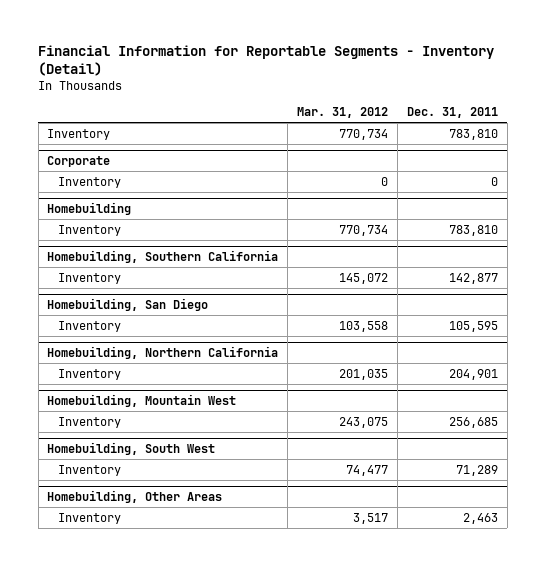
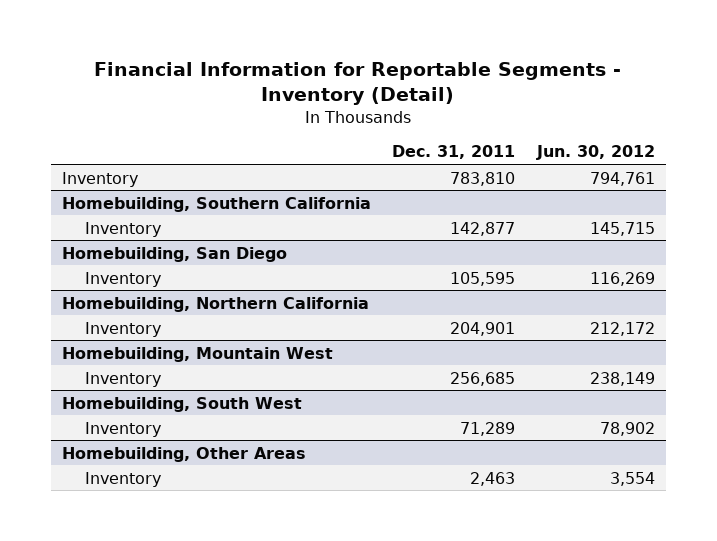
[297,107,389,119] Mar. 31, 2012 -> none
none -> [535,145,655,161] Jun. 30, 2012
[47,156,111,168] Corporate -> none
[58,176,122,188] Inventory -> none
[47,202,132,216] Homebuilding -> none
[58,224,122,236] Inventory -> none

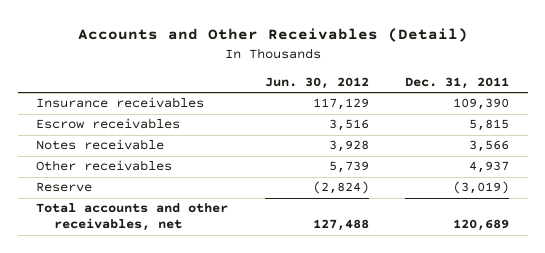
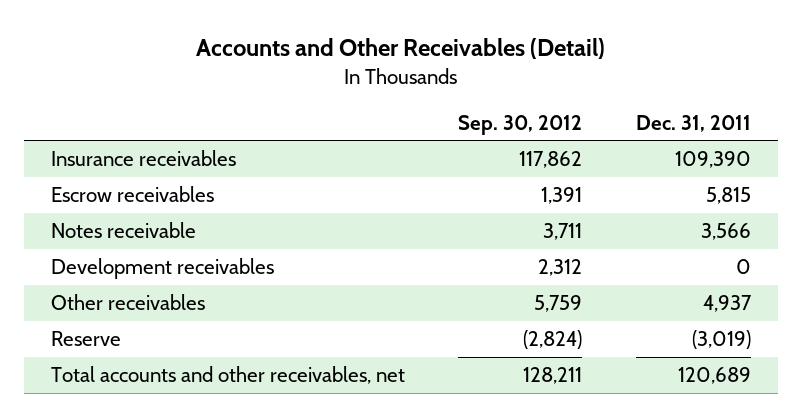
[264,77,369,90] Jun. 30, 2012 -> none
none -> [458,114,583,135] Sep. 30, 2012
none -> [50,258,274,280] Development receivables

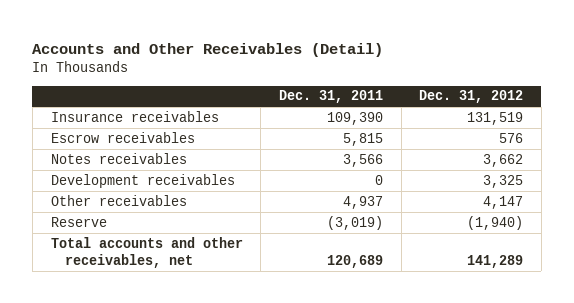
[458,114,583,135] Sep. 30, 2012 -> none
none -> [419,90,524,104] Dec. 31, 2012
[50,222,196,239] Notes receivable -> [50,152,187,164] Notes receivables

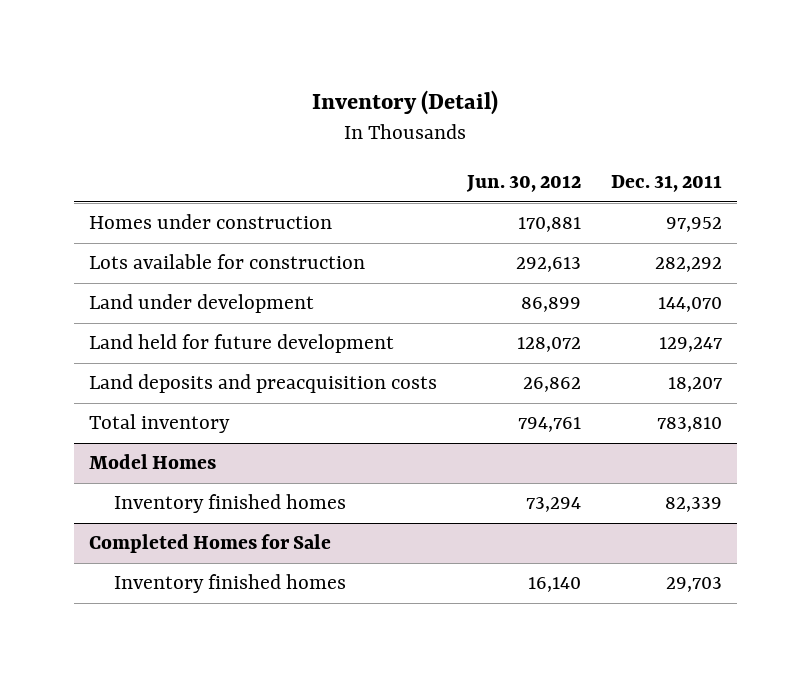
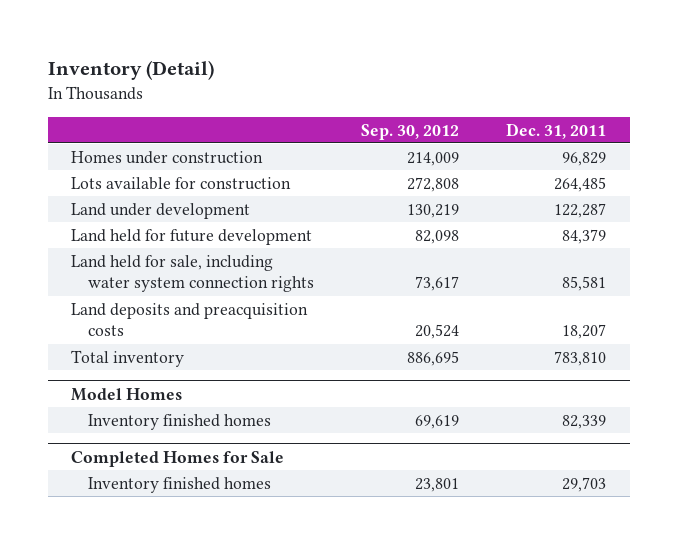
[465,175,581,193] Jun. 30, 2012 -> none
none -> [361,123,460,140] Sep. 30, 2012
[666,217,723,233] 97,952 -> [562,151,607,166] 96,829
[655,257,723,273] 282,292 -> [554,176,607,192] 264,485
[658,297,723,313] 144,070 -> [554,202,607,218] 122,287
[659,337,723,353] 129,247 -> [562,228,607,244] 84,379
none -> [71,254,315,293] Land held for sale, including water system connection rights

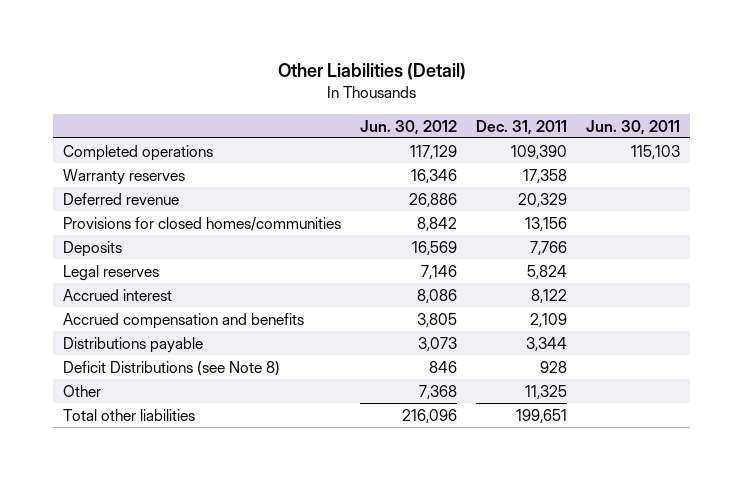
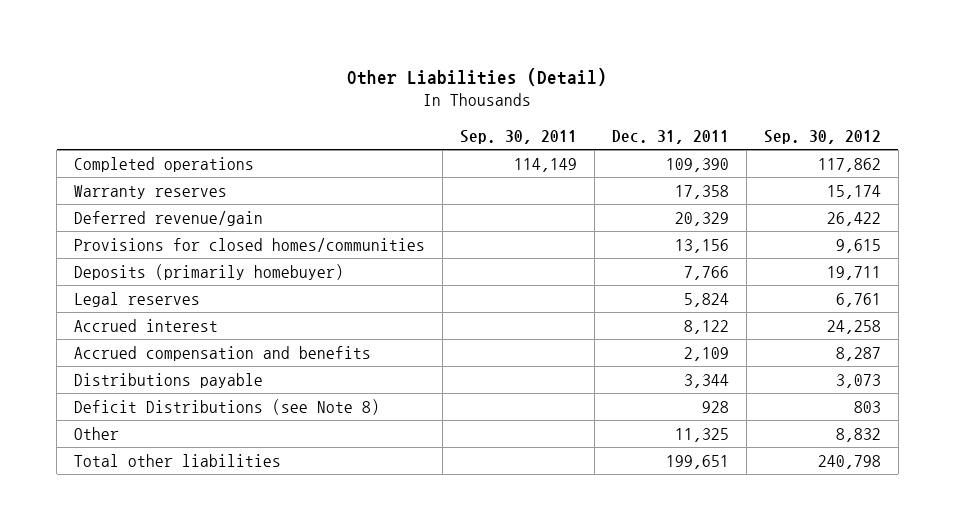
[359,119,457,135] Jun. 30, 2012 -> none
[586,119,681,135] Jun. 30, 2011 -> none
none -> [459,129,577,144] Sep. 30, 2011
none -> [763,129,881,144] Sep. 30, 2012
[62,192,179,205] Deferred revenue -> [74,211,264,227] Deferred revenue/gain
[62,240,122,257] Deposits -> [74,264,345,281] Deposits (primarily homebuyer)

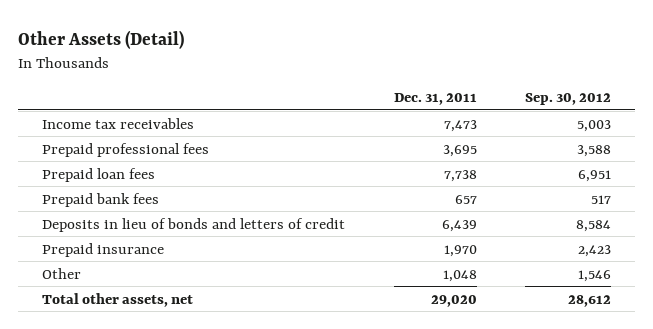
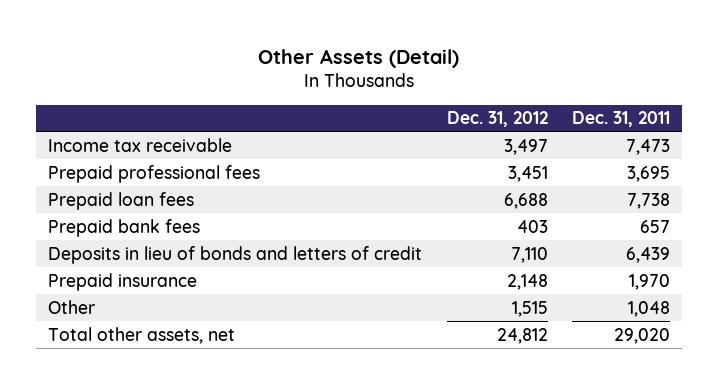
[525,93,612,106] Sep. 30, 2012 -> none
none -> [446,111,548,128] Dec. 31, 2012
[42,117,195,129] Income tax receivables -> [48,137,233,152] Income tax receivable

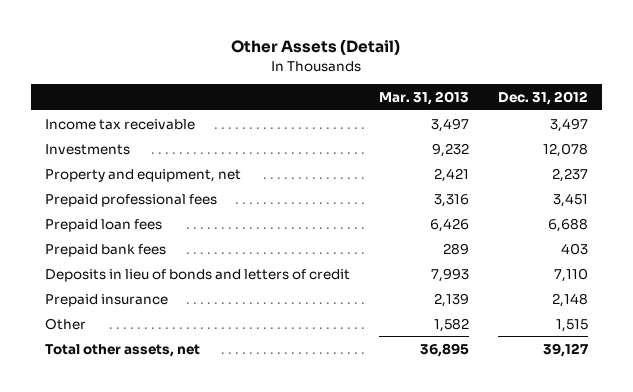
[571,111,670,128] Dec. 31, 2011 -> none
none -> [378,91,469,106] Mar. 31, 2013
none -> [45,143,131,155] Investments
none -> [45,168,242,182] Property and equipment, net
[496,327,548,344] 24,812 -> [542,342,588,357] 39,127

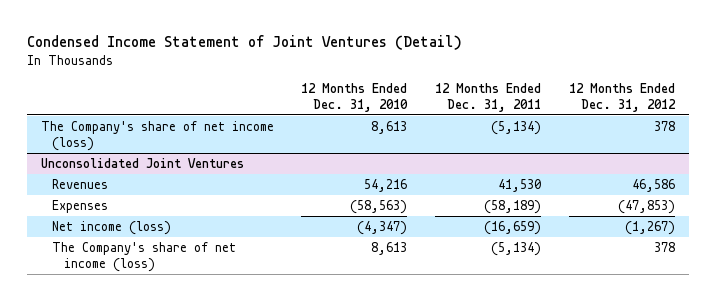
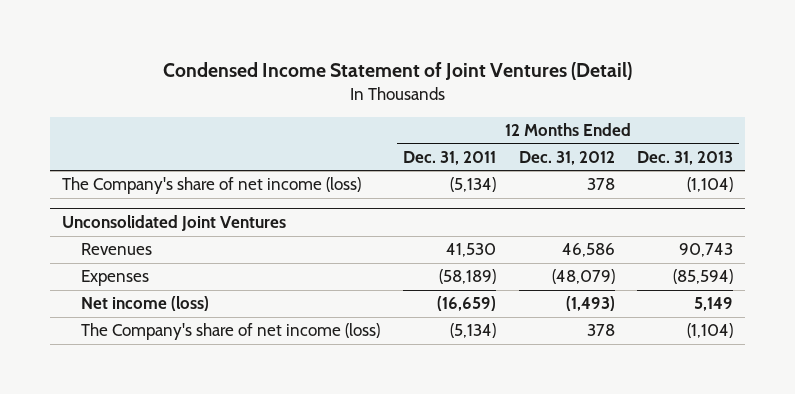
[301,82,409,112] 12 Months Ended Dec. 31, 2010 -> none
none -> [637,151,734,166] Dec. 31, 2013
[618,200,676,215] (47,853) -> [551,269,615,285] (48,079)
[625,221,676,236] (1,267) -> [565,296,615,312] (1,493)

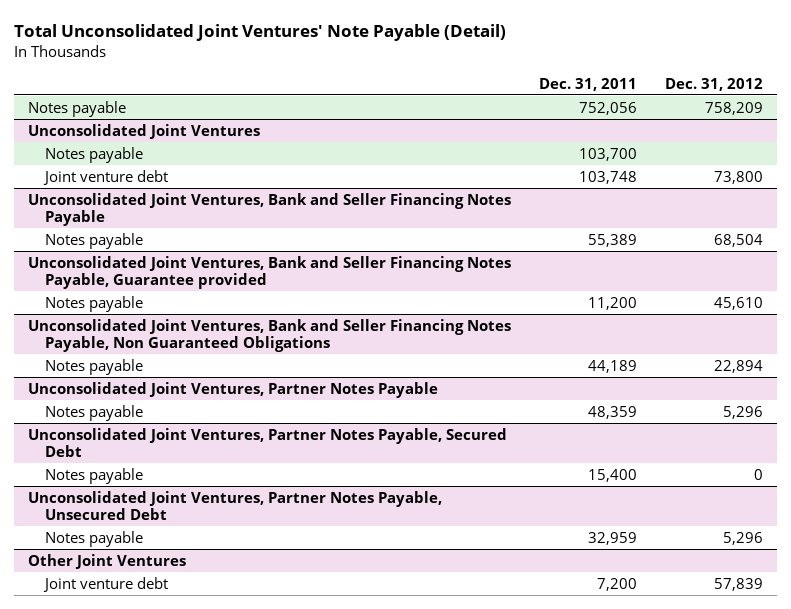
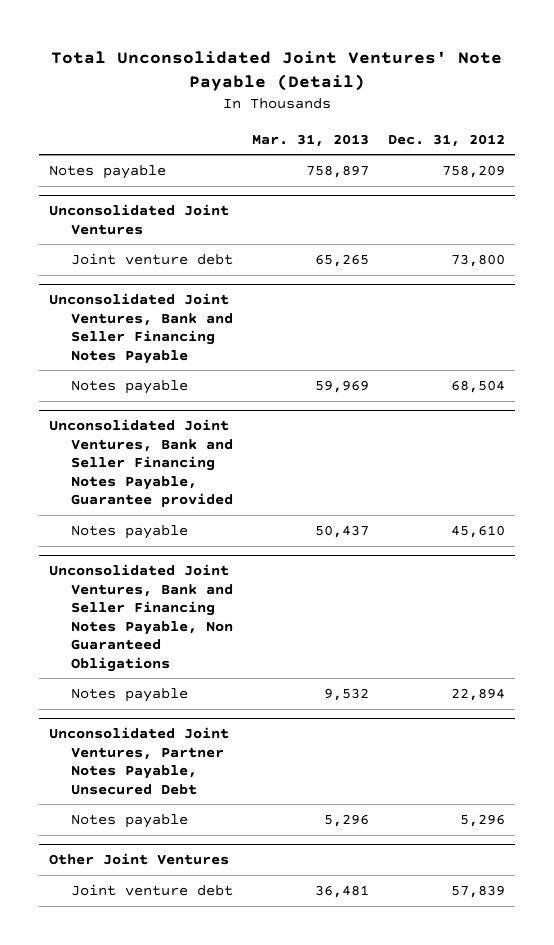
[538,77,637,91] Dec. 31, 2011 -> none
none -> [252,133,370,147] Mar. 31, 2013
[44,146,143,163] Notes payable -> none
[27,381,438,398] Unconsolidated Joint Ventures, Partner Notes Payable -> none
[44,404,143,421] Notes payable -> none
[27,427,507,458] Unconsolidated Joint Ventures, Partner Notes Payable, Secured Debt -> none
[44,467,143,484] Notes payable -> none

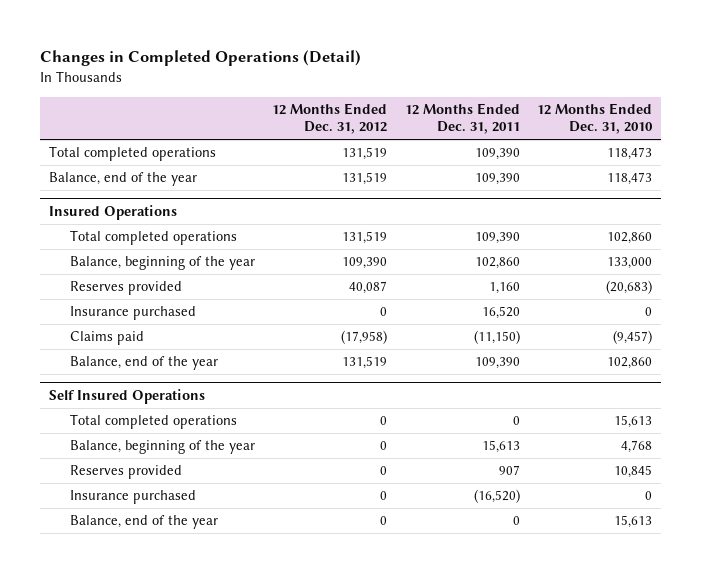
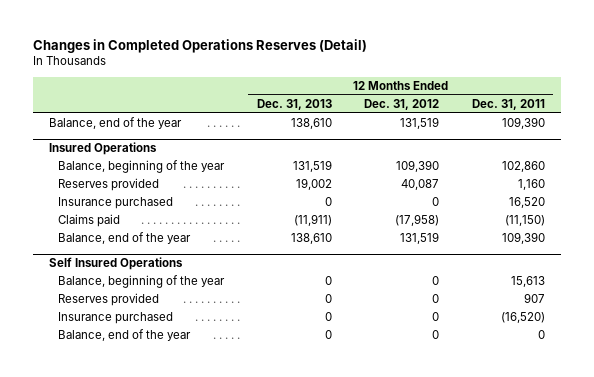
[39,50,361,67] Changes in Completed Operations (Detail) -> [32,39,367,54] Changes in Completed Operations Reserves (Detail)
[536,102,653,135] 12 Months Ended Dec. 31, 2010 -> none
none -> [256,98,332,110] Dec. 31, 2013
[48,146,216,162] Total completed operations -> none
[69,230,237,246] Total completed operations -> none
[69,414,237,430] Total completed operations -> none

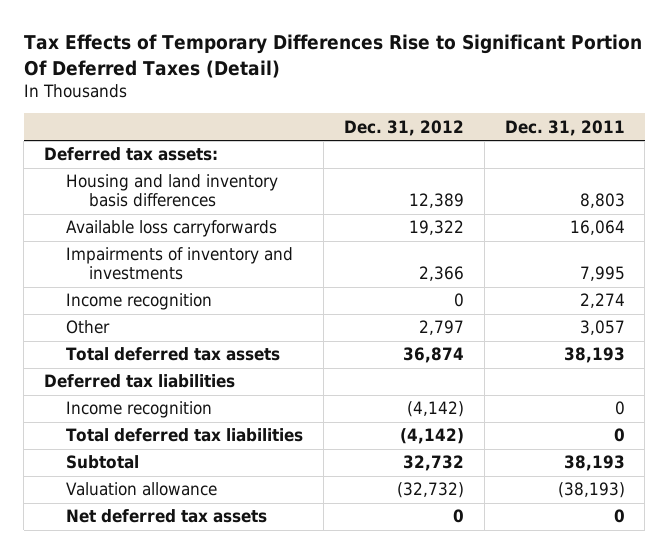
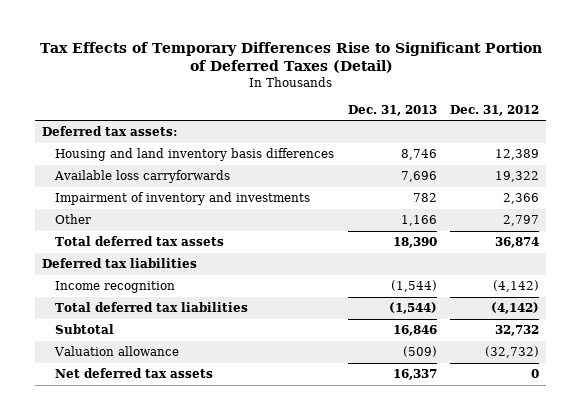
[23,34,642,78] Tax Effects of Temporary Differences Rise to Significant Portion Of Deferred Taxes (Detail) -> [39,42,542,74] Tax Effects of Temporary Differences Rise to Significant Portion of Deferred Taxes (Detail)
[504,119,625,136] Dec. 31, 2011 -> none
none -> [347,104,437,116] Dec. 31, 2013
[66,293,213,311] Income recognition -> none
[66,247,294,281] Impairments of inventory and investments -> [55,192,311,206] Impairment of inventory and investments

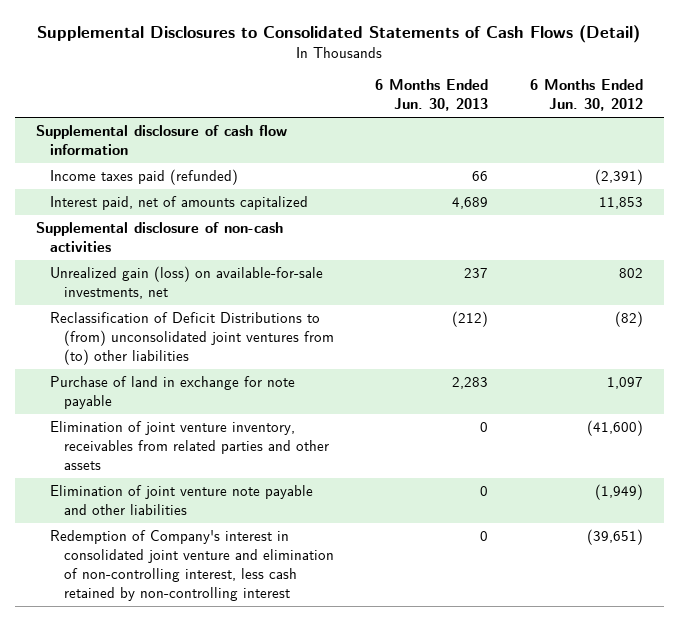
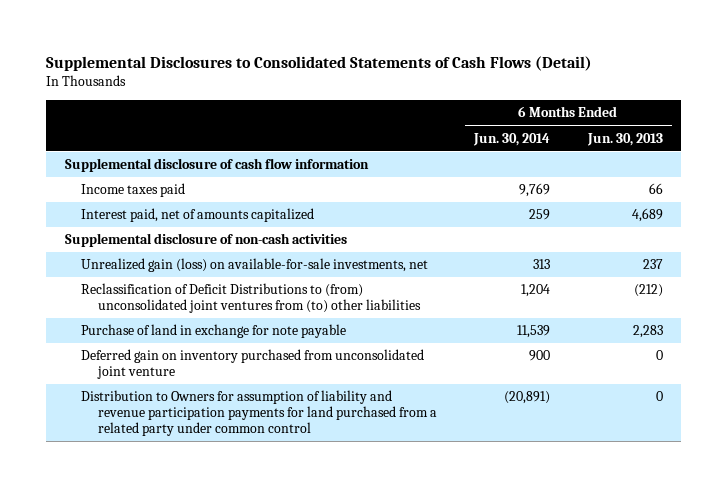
[530,79,644,112] 6 Months Ended Jun. 30, 2012 -> none
none -> [473,132,551,146] Jun. 30, 2014
[49,169,238,186] Income taxes paid (refunded) -> [81,183,186,198] Income taxes paid
[49,421,329,471] Elimination of joint venture inventory, receivables from related parties and other assets -> none
[49,485,313,516] Elimination of joint venture note payable and other liabilities -> none
[49,530,334,602] Redemption of Company's interest in consolidated joint venture and elimination of non-controlling interest, less cash retained by non-controlling interest -> none
none -> [81,349,425,380] Deferred gain on inventory purchased from unconsolidated joint venture
none -> [81,390,437,436] Distribution to Owners for assumption of liability and revenue participation payments for land purchased from a related party under common control

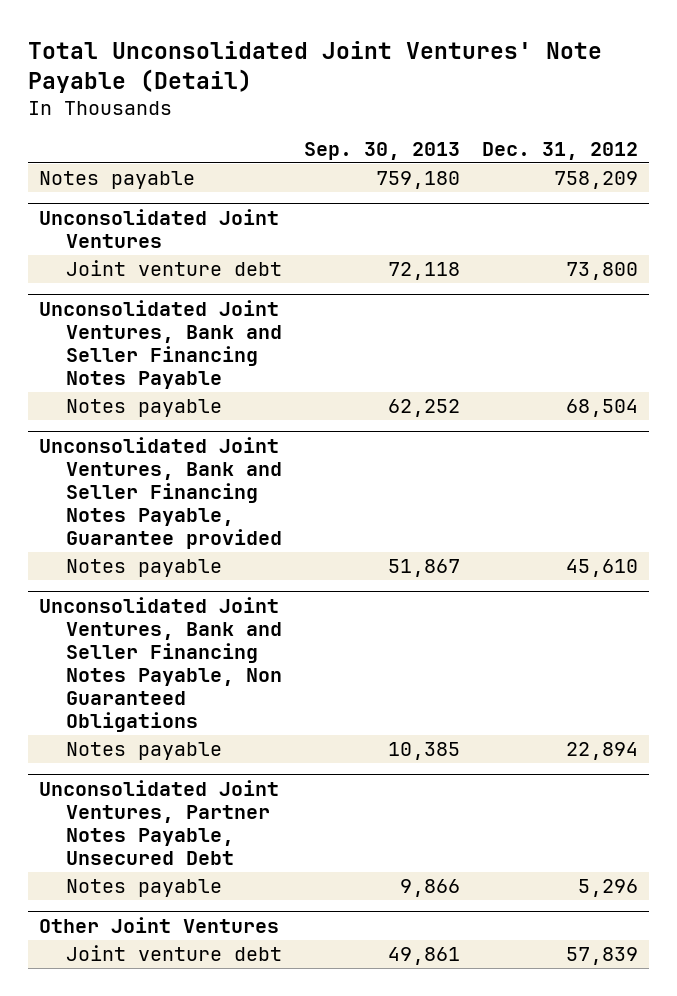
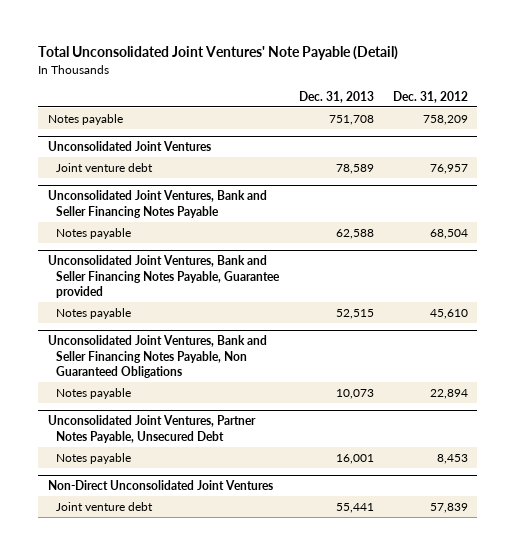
[304,141,461,160] Sep. 30, 2013 -> none
none -> [298,90,374,103] Dec. 31, 2013
[566,262,639,281] 73,800 -> [429,163,468,174] 76,957
[39,916,280,933] Other Joint Ventures -> none
[578,879,639,898] 5,296 -> [436,453,468,464] 8,453
none -> [47,480,273,491] Non-Direct Unconsolidated Joint Ventures

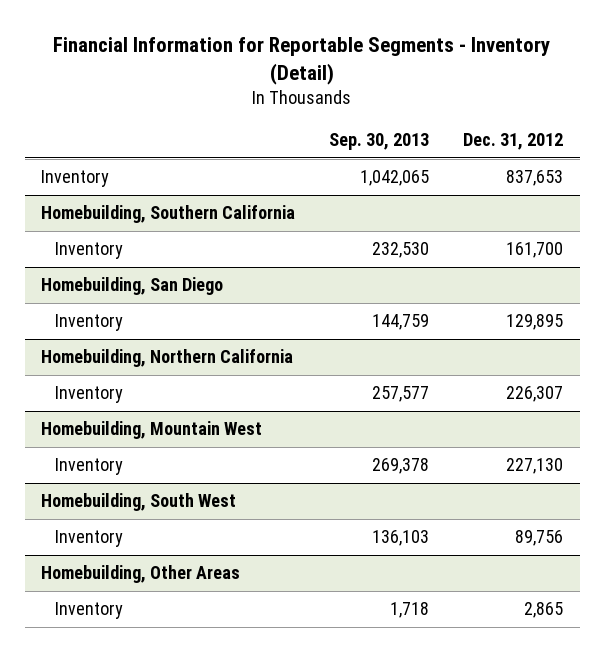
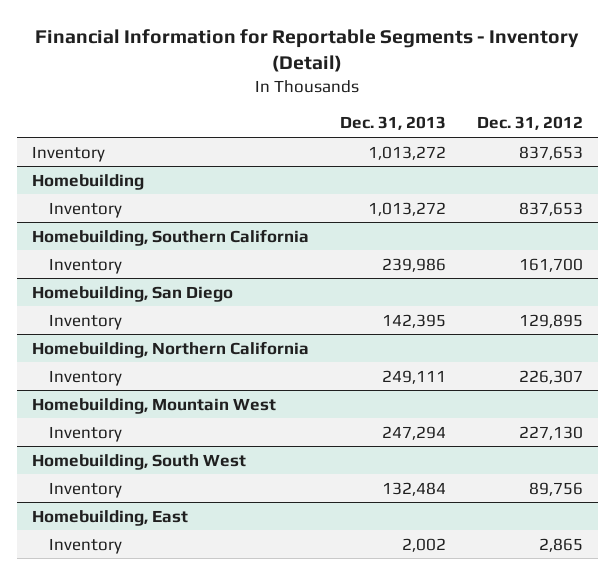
[329,132,430,150] Sep. 30, 2013 -> none
none -> [339,116,446,131] Dec. 31, 2013
none -> [32,173,145,190] Homebuilding
none -> [49,201,123,218] Inventory
[41,565,241,584] Homebuilding, Other Areas -> none
none -> [32,509,189,526] Homebuilding, East

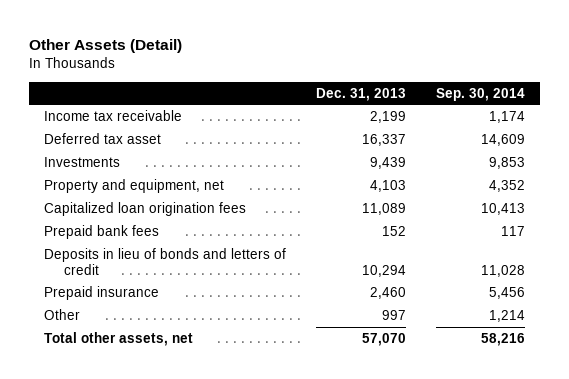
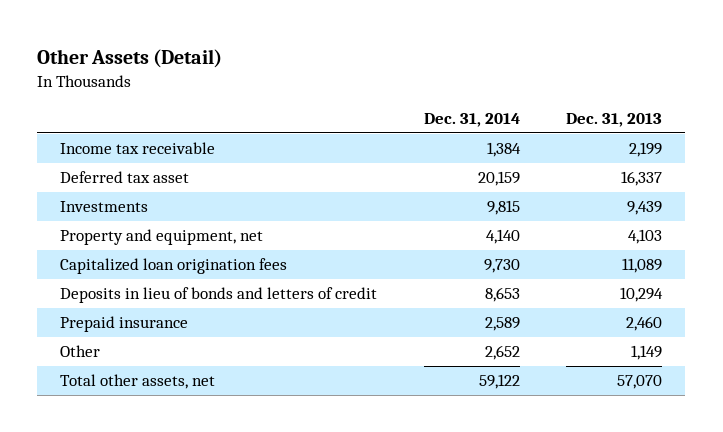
[436,87,526,101] Sep. 30, 2014 -> none
none -> [423,113,520,128] Dec. 31, 2014
[44,224,160,239] Prepaid bank fees -> none
[382,309,407,320] 997 -> [631,345,663,361] 1,149

